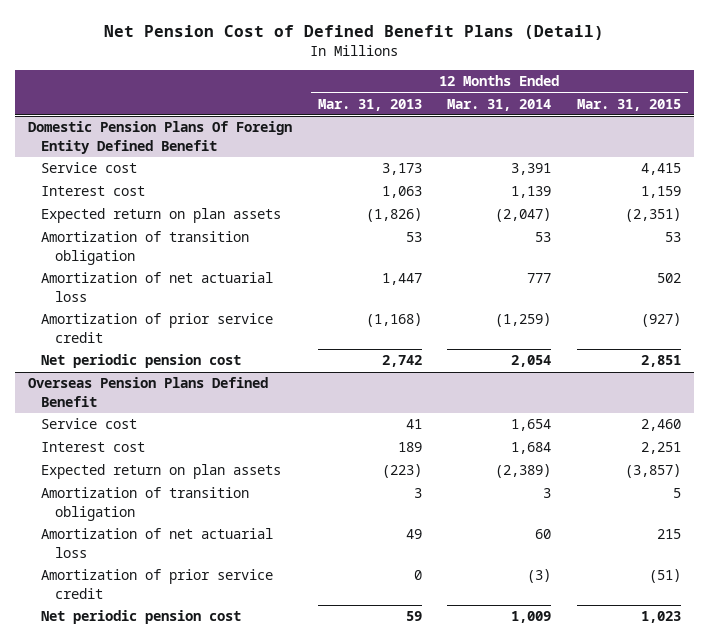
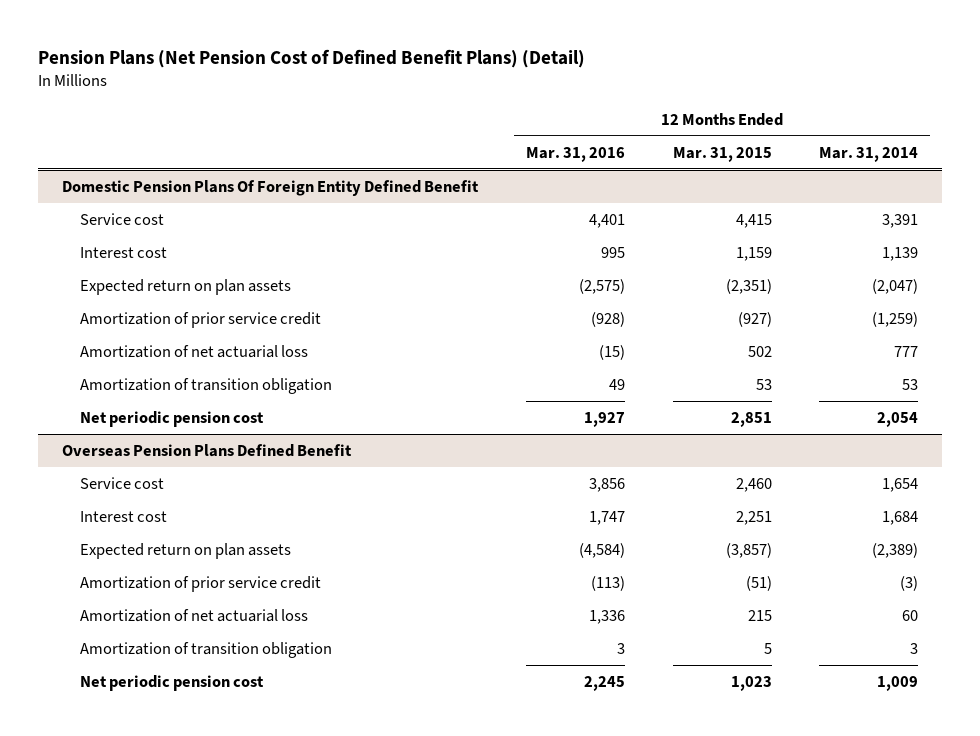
[104,24,605,40] Net Pension Cost of Defined Benefit Plans (Detail) -> [38,48,586,68] Pension Plans (Net Pension Cost of Defined Benefit Plans) (Detail)
[317,98,422,111] Mar. 31, 2013 -> none
none -> [525,146,625,162] Mar. 31, 2016
[41,272,274,302] Amortization of net actuarial loss -> [80,344,309,358] Amortization of net actuarial loss
[41,231,250,265] Amortization of transition obligation -> [80,377,333,394] Amortization of transition obligation
[41,528,274,558] Amortization of net actuarial loss -> [80,608,309,622] Amortization of net actuarial loss
[41,487,250,521] Amortization of transition obligation -> [80,641,333,658] Amortization of transition obligation

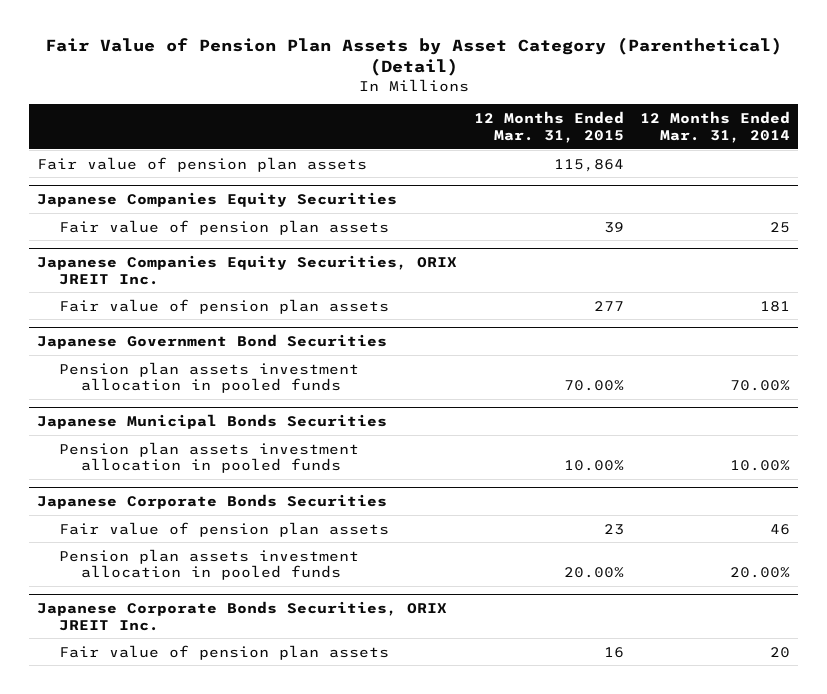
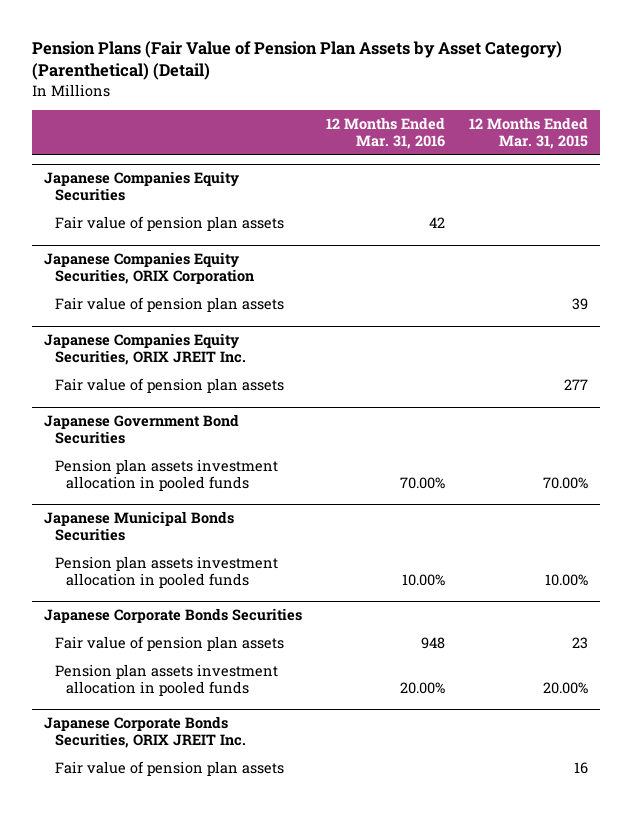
[44,36,782,77] Fair Value of Pension Plan Assets by Asset Category (Parenthetical) (Detail) -> [31,41,562,81] Pension Plans (Fair Value of Pension Plan Assets by Asset Category) (Parenthetical) (Detail)
[639,110,790,143] 12 Months Ended Mar. 31, 2014 -> none
none -> [326,117,446,150] 12 Months Ended Mar. 31, 2016
[37,156,368,172] Fair value of pension plan assets -> none
none -> [54,215,284,231] Fair value of pension plan assets
none -> [43,252,254,285] Japanese Companies Equity Securities, ORIX Corporation

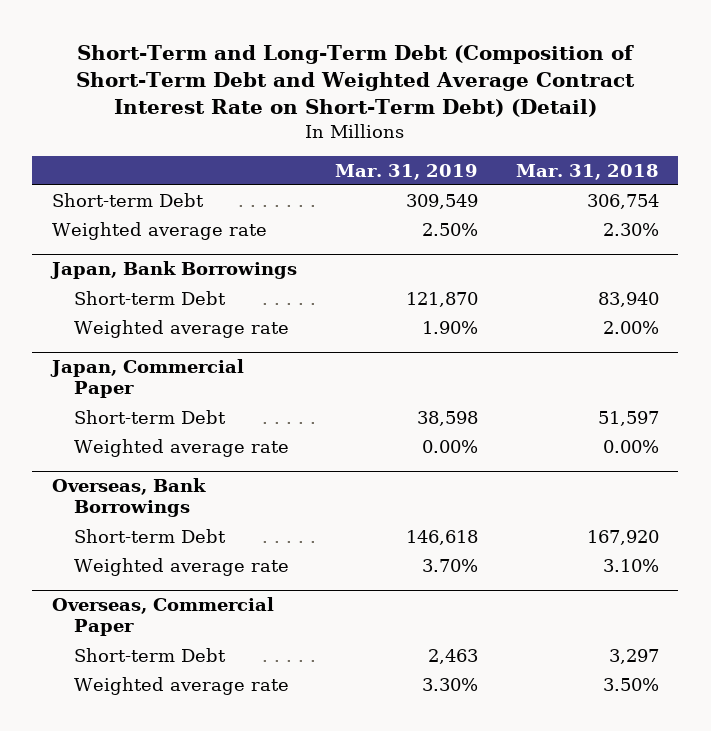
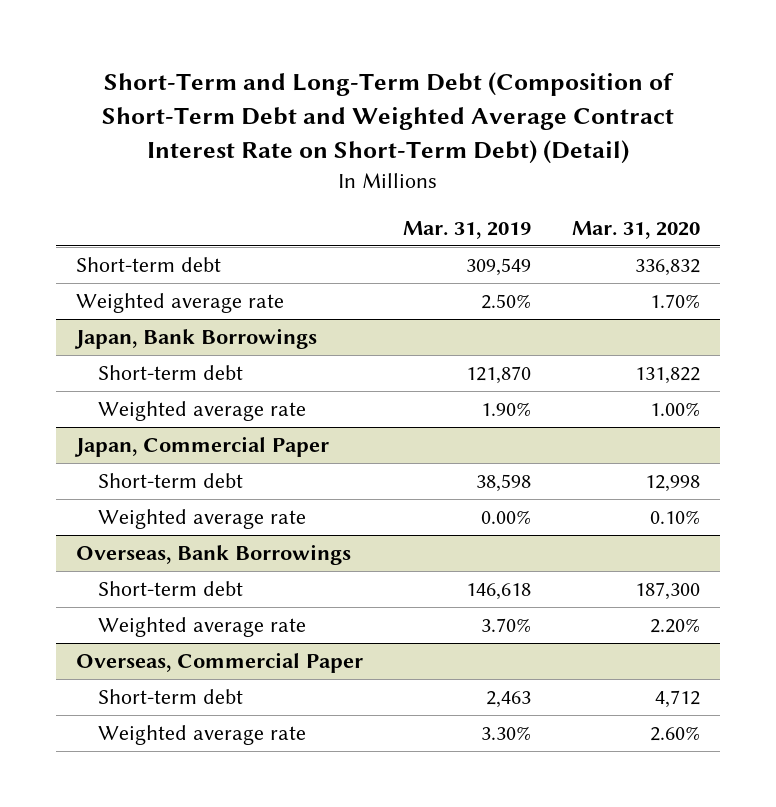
[516,163,660,180] Mar. 31, 2018 -> none
none -> [571,220,700,239] Mar. 31, 2020
[51,192,204,207] Short-term Debt -> [75,257,221,273] Short-term debt
[73,290,226,305] Short-term Debt -> [98,365,244,381] Short-term debt
[73,409,226,424] Short-term Debt -> [98,473,244,489] Short-term debt
[73,528,226,543] Short-term Debt -> [98,581,244,597] Short-term debt
[73,647,226,662] Short-term Debt -> [98,689,244,705] Short-term debt

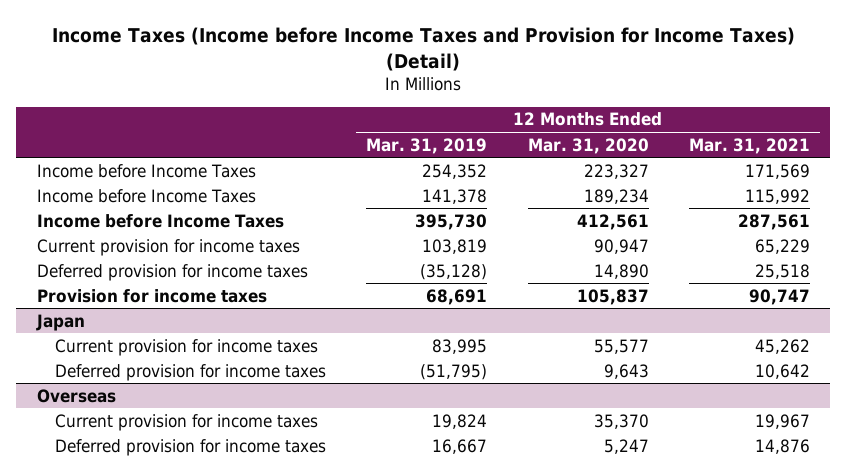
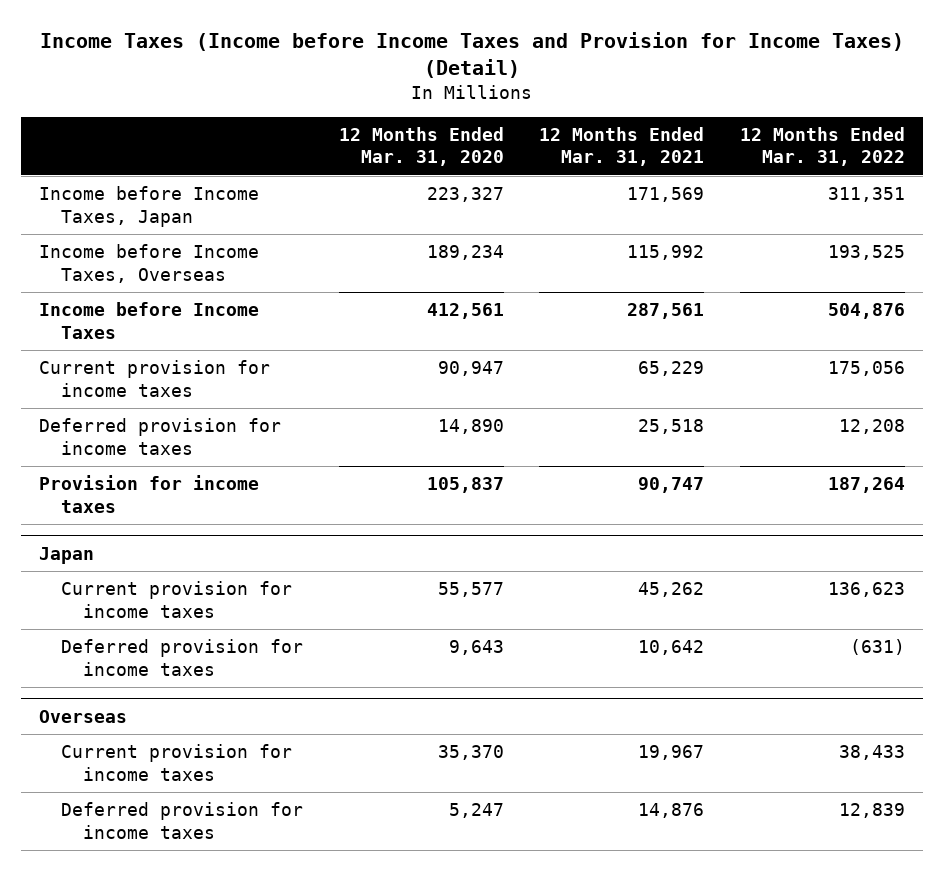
[366,137,488,154] Mar. 31, 2019 -> none
none -> [740,126,906,167] 12 Months Ended Mar. 31, 2022
[36,163,256,178] Income before Income Taxes -> [38,186,259,227] Income before Income Taxes, Japan
[36,188,256,203] Income before Income Taxes -> [38,244,259,283] Income before Income Taxes, Overseas

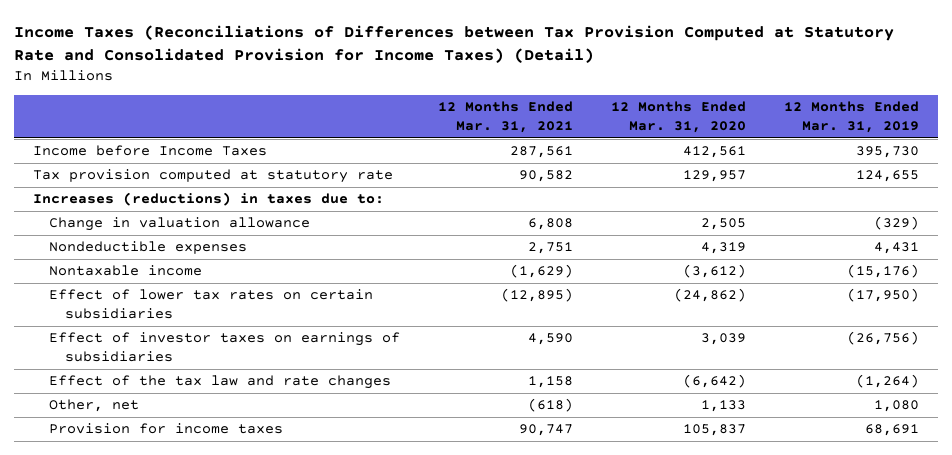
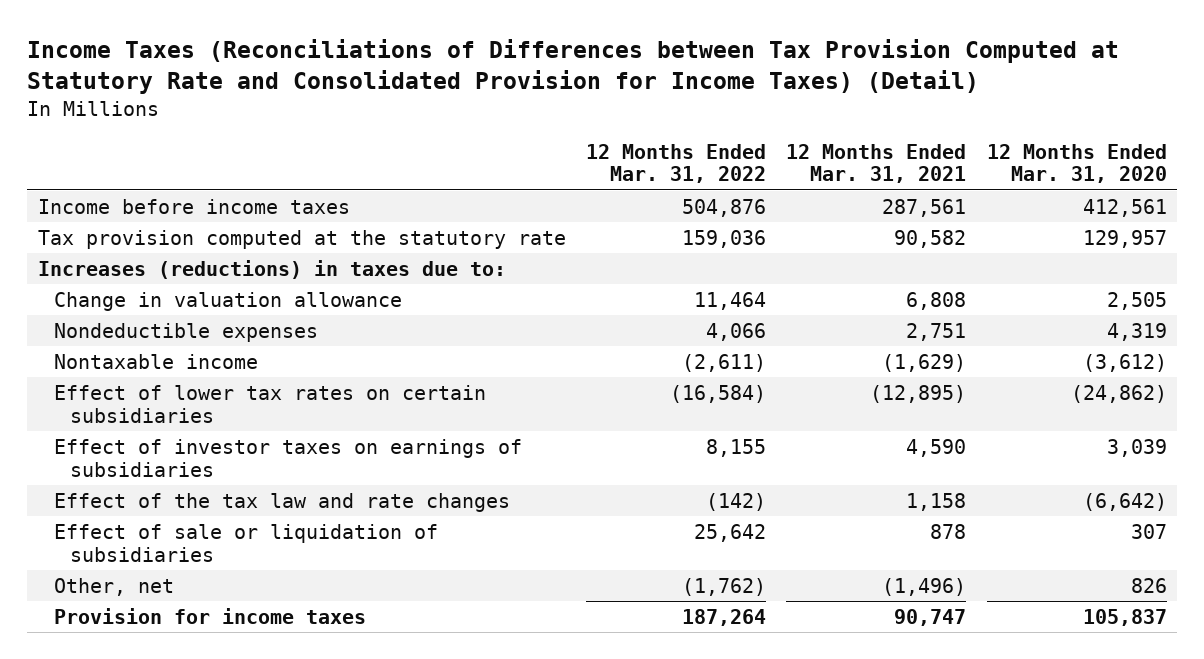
[784,101,920,133] 12 Months Ended Mar. 31, 2019 -> none
none -> [585,143,766,184] 12 Months Ended Mar. 31, 2022
[32,145,267,157] Income before Income Taxes -> [37,198,350,214] Income before income taxes
[32,169,393,184] Tax provision computed at statutory rate -> [37,229,566,249] Tax provision computed at the statutory rate
none -> [54,523,439,562] Effect of sale or liquidation of subsidiaries
[527,398,573,413] (618) -> [882,577,967,596] (1,496)
[701,400,747,413] 1,133 -> [1130,577,1167,593] 826

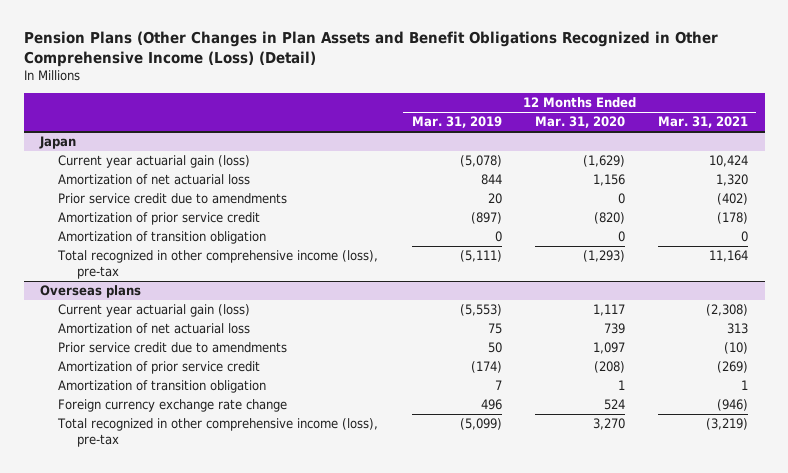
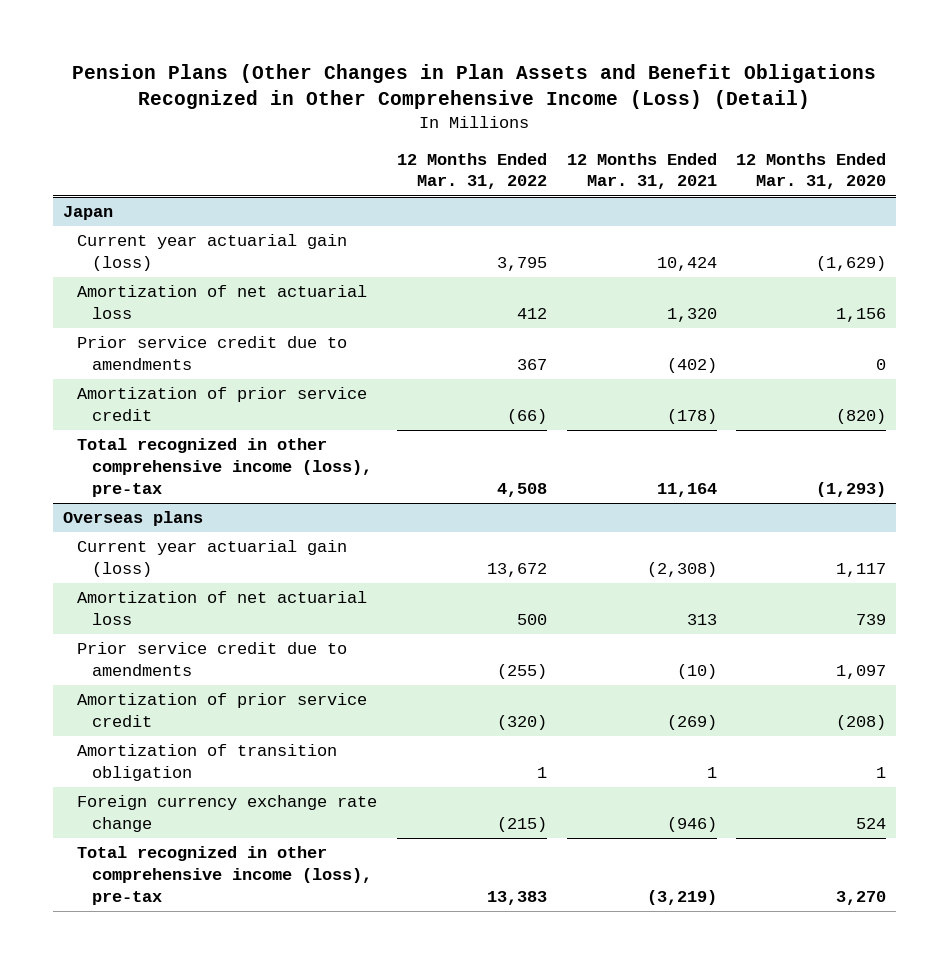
[411,116,502,129] Mar. 31, 2019 -> none
none -> [396,152,547,190] 12 Months Ended Mar. 31, 2022
[58,231,267,245] Amortization of transition obligation -> none

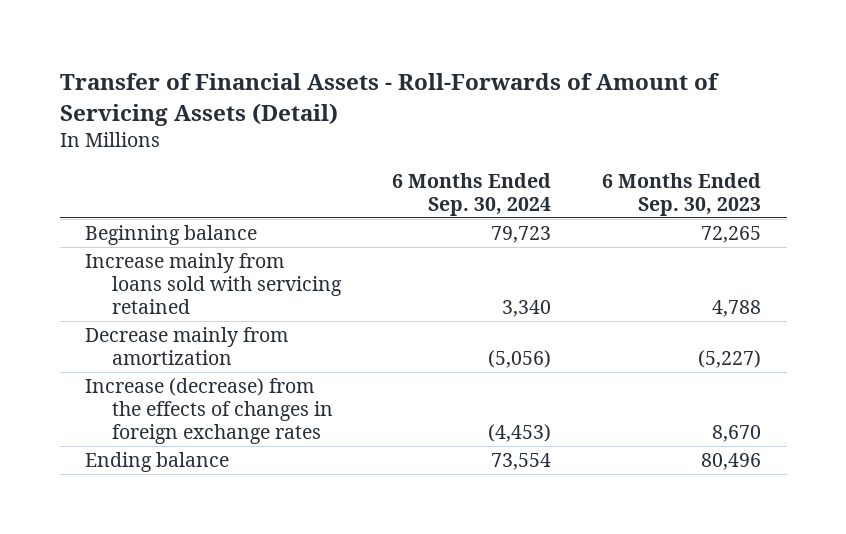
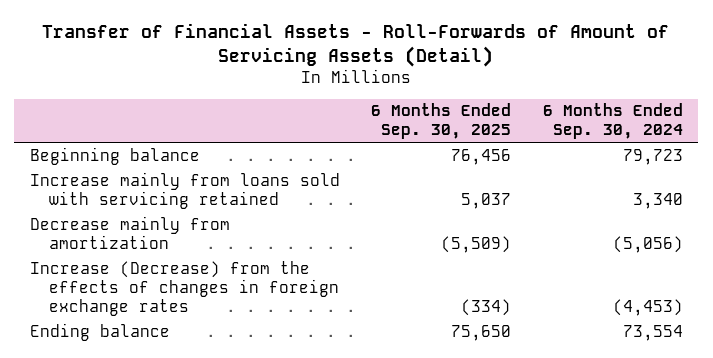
[602,172,762,216] 6 Months Ended Sep. 30, 2023 -> none
none -> [371,103,512,140] 6 Months Ended Sep. 30, 2025
[85,378,333,444] Increase (decrease) from the effects of changes in foreign exchange rates -> [29,260,339,317] Increase (Decrease) from the effects of changes in foreign exchange rates

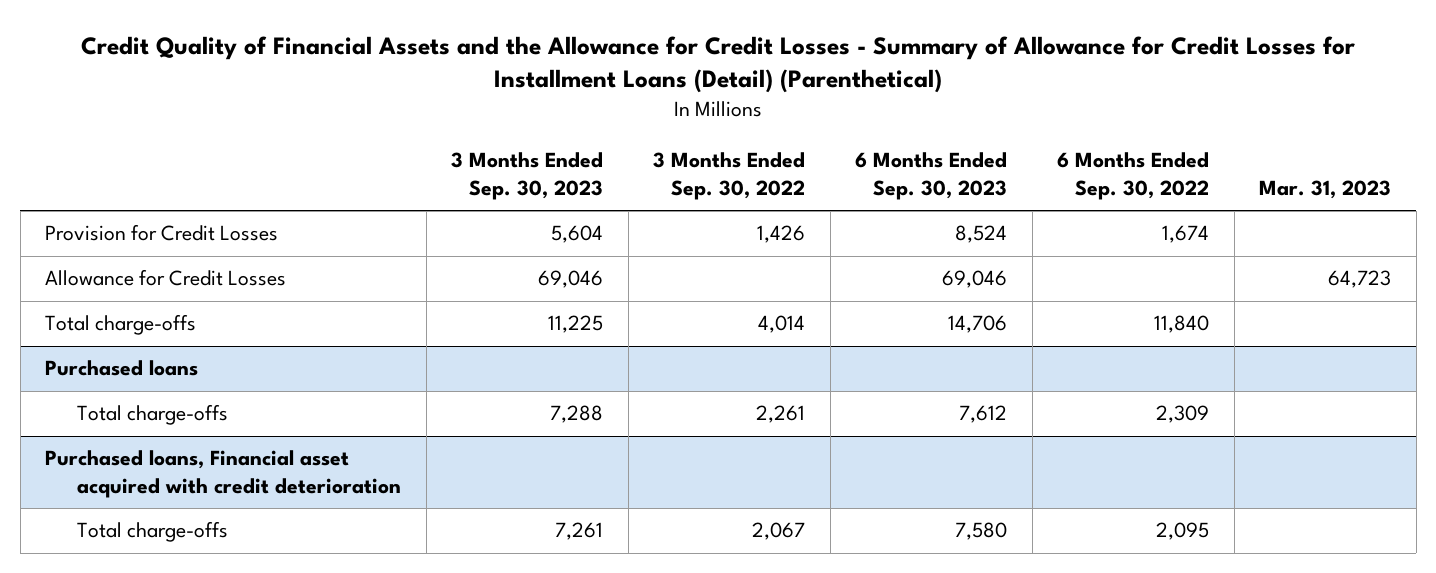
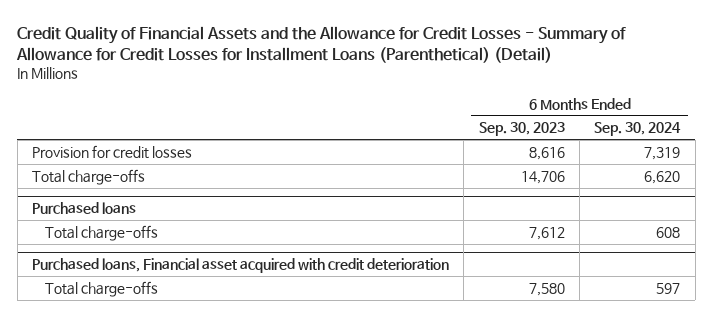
[81,35,1356,94] Credit Quality of Financial Assets and the Allowance for Credit Losses - Summary of Allowance for Credit Losses for Installment Loans (Detail) (Parenthetical) -> [16,25,627,63] Credit Quality of Financial Assets and the Allowance for Credit Losses - Summary of Allowance for Credit Losses for Installment Loans (Parenthetical) (Detail)
[451,152,604,201] 3 Months Ended Sep. 30, 2023 -> none
[653,152,806,201] 3 Months Ended Sep. 30, 2022 -> none
[1057,152,1210,201] 6 Months Ended Sep. 30, 2022 -> none
[1259,180,1392,200] Mar. 31, 2023 -> none
none -> [594,122,682,137] Sep. 30, 2024
[45,269,287,287] Allowance for Credit Losses -> none
[45,224,279,242] Provision for Credit Losses -> [32,144,193,159] Provision for credit losses
[955,225,1008,244] 8,524 -> [528,146,565,160] 8,616

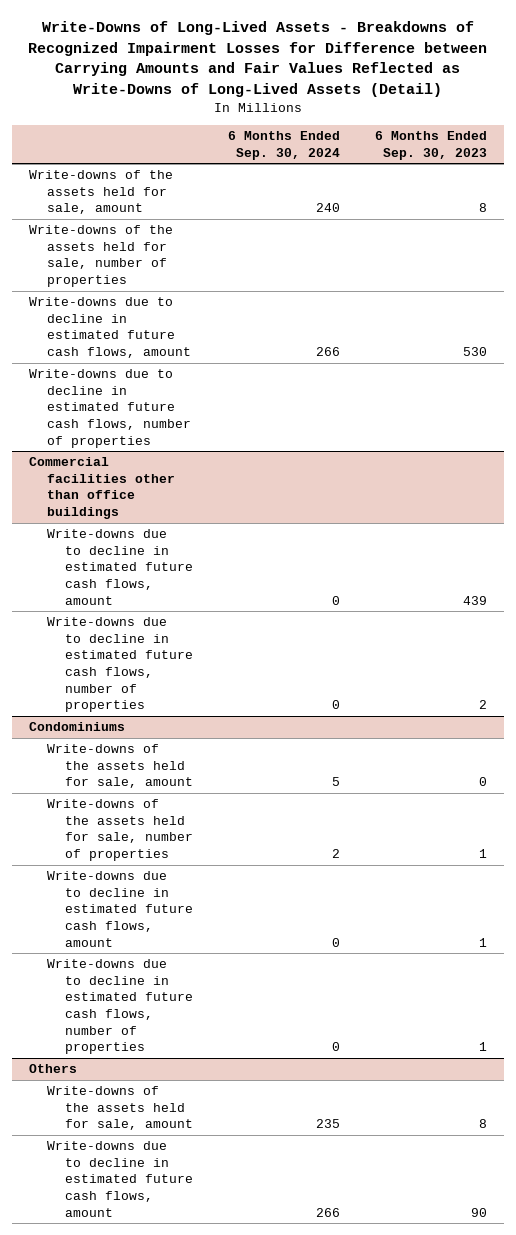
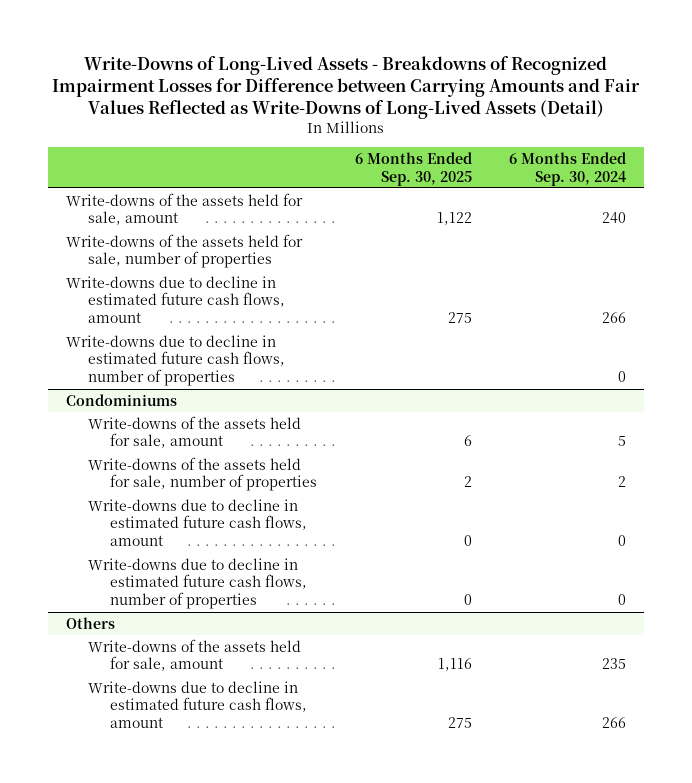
[374,130,487,160] 6 Months Ended Sep. 30, 2023 -> none
none -> [354,151,472,186] 6 Months Ended Sep. 30, 2025
[29,369,192,448] Write-downs due to decline in estimated future cash flows, number of properties -> none
[29,457,176,520] Commercial facilities other than office buildings -> none
[47,529,193,605] Write-downs due to decline in estimated future cash flows, amount -> none

